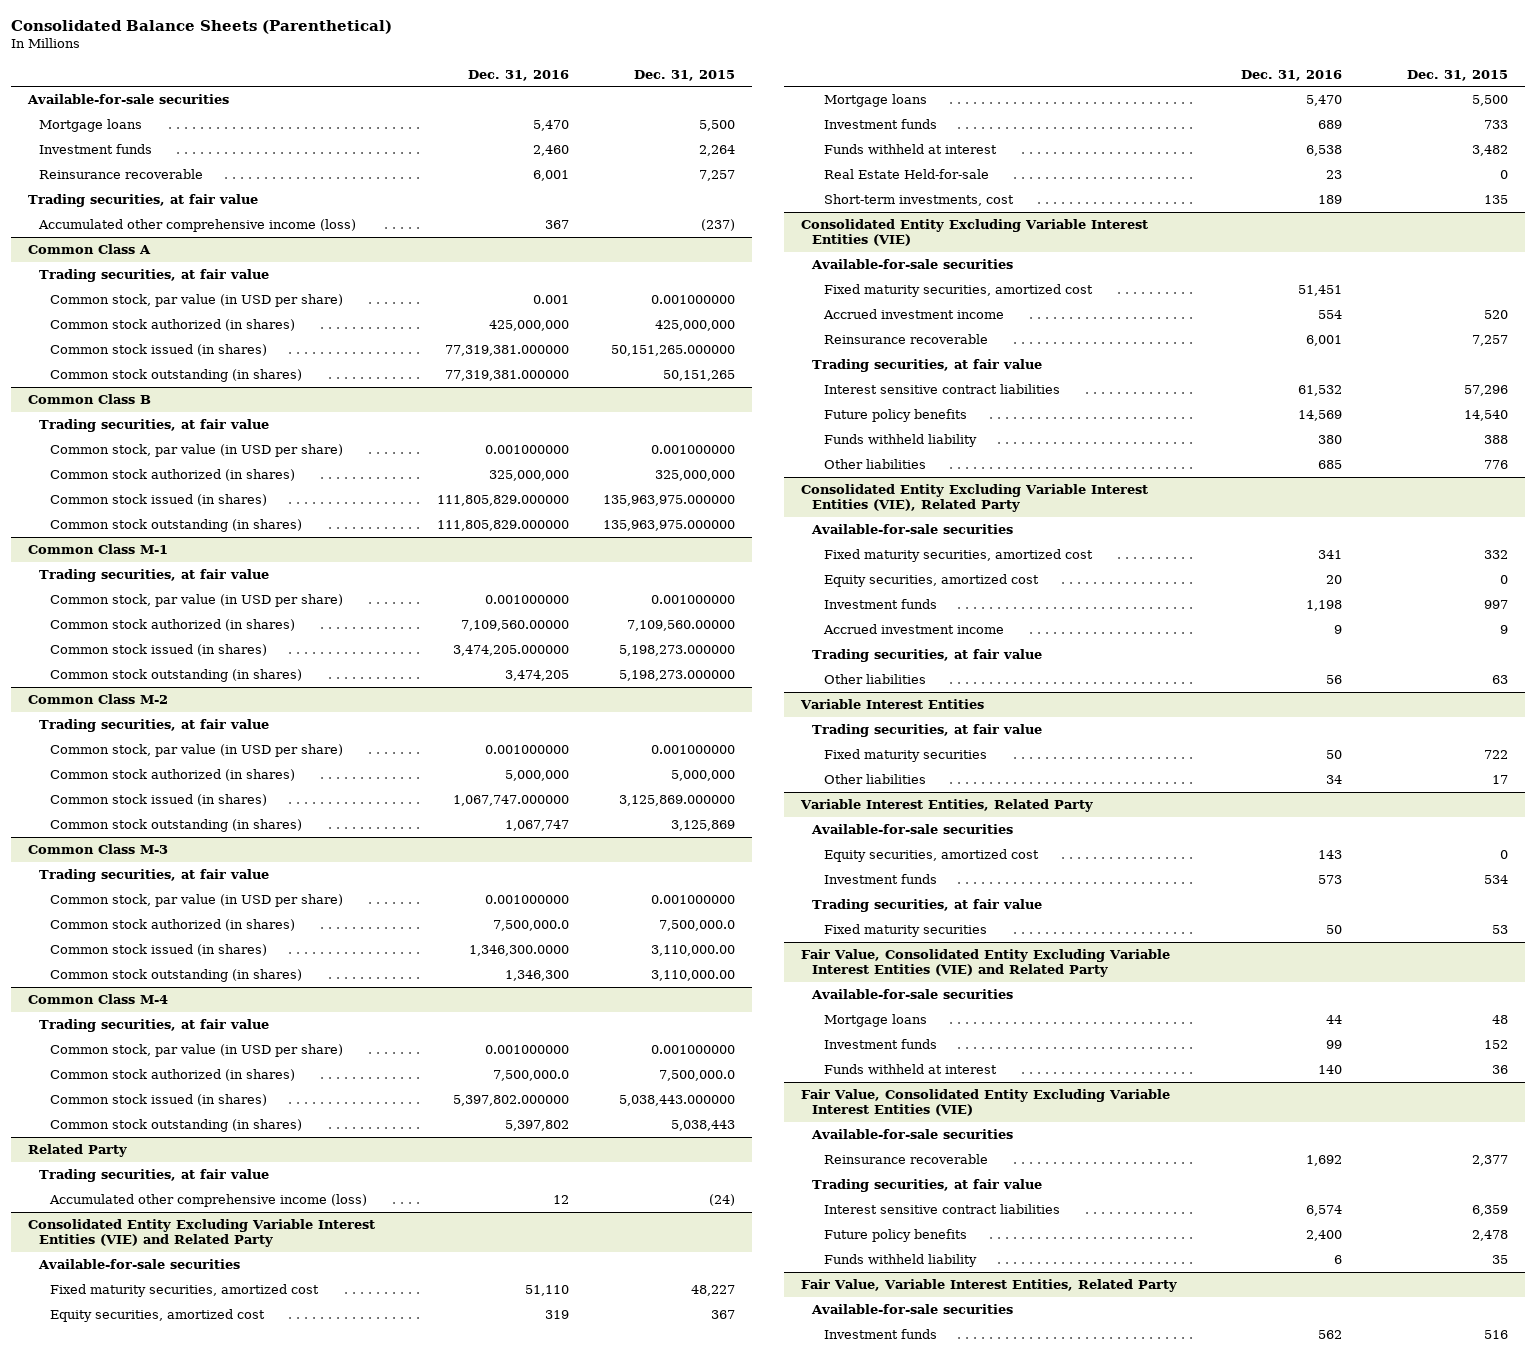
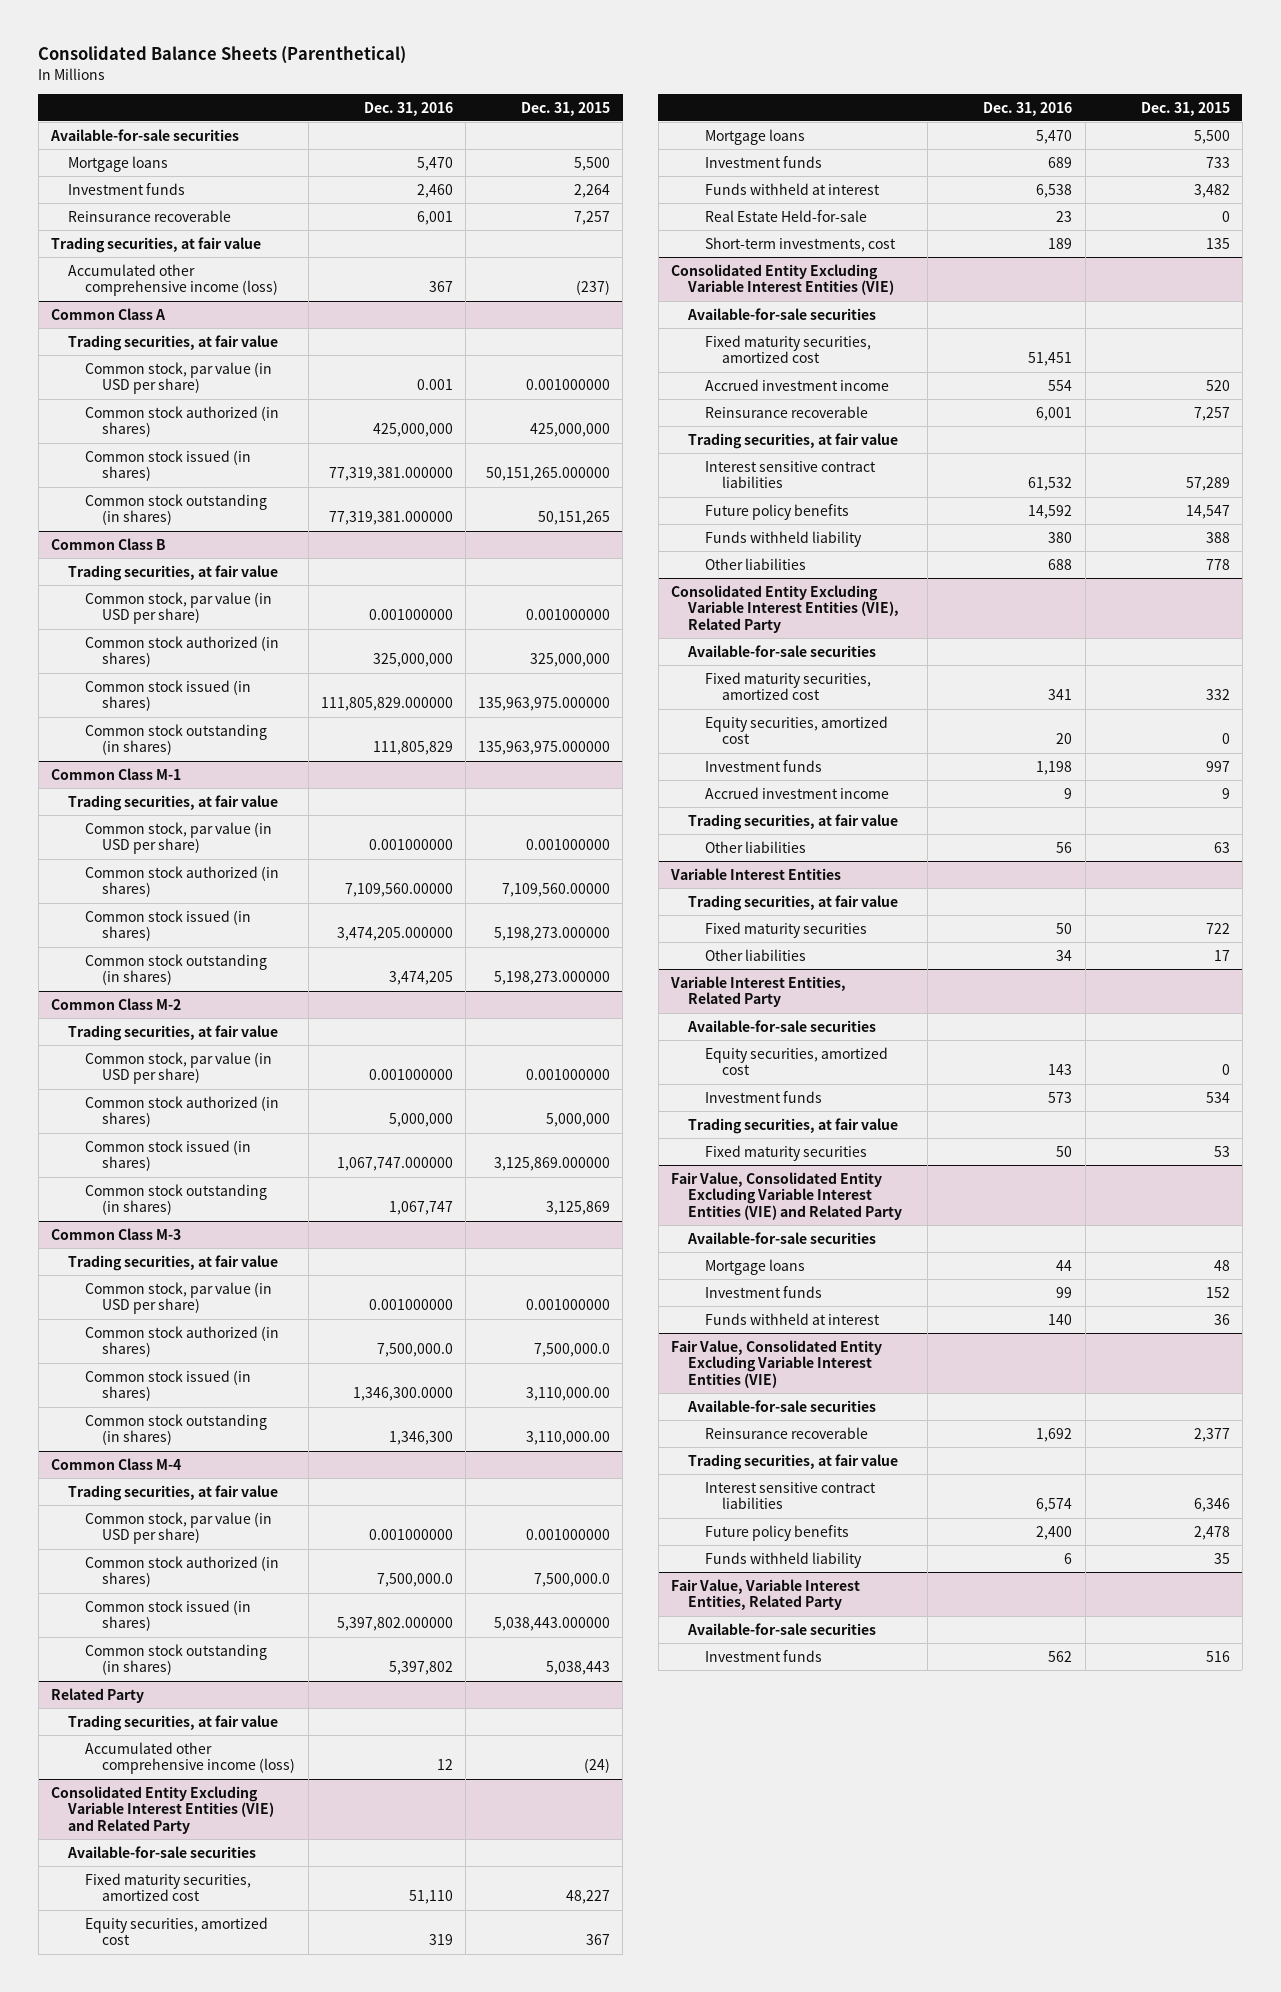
[437,520,570,532] 111,805,829.000000 -> [372,741,453,756] 111,805,829
[1463,385,1508,397] 57,296 -> [1185,477,1230,492] 57,289
[1298,410,1343,422] 14,569 -> [1028,504,1073,519] 14,592
[1463,410,1508,422] 14,540 -> [1185,504,1230,519] 14,547
[1318,460,1343,470] 685 -> [1048,558,1073,570] 688
[1483,460,1508,470] 776 -> [1205,558,1230,570] 778
[1471,1205,1508,1217] 6,359 -> [1193,1498,1230,1513] 6,346

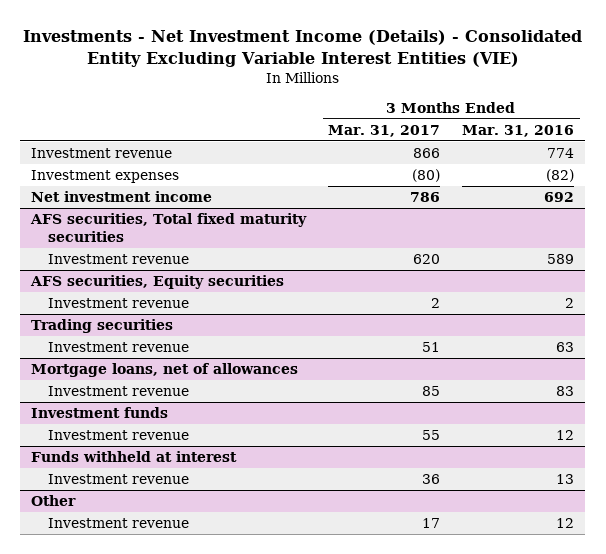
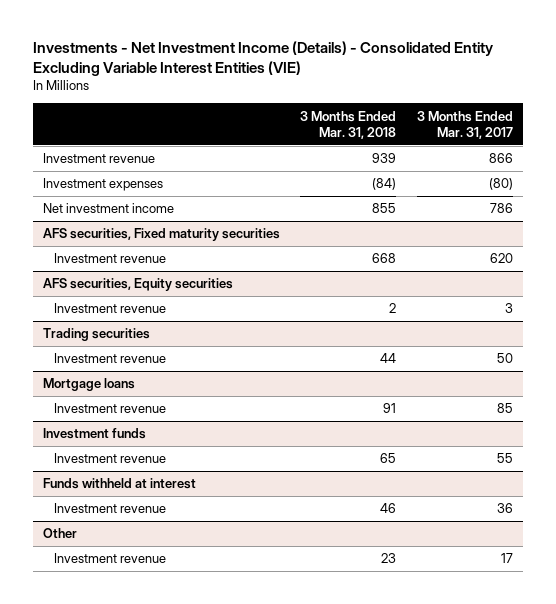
[462,124,575,137] Mar. 31, 2016 -> none
none -> [300,110,397,139] 3 Months Ended Mar. 31, 2018
[30,213,308,243] AFS securities, Total fixed maturity securities -> [42,228,280,242] AFS securities, Fixed maturity securities
[431,298,441,309] 2 -> [504,303,513,314] 3
[31,363,299,378] Mortgage loans, net of allowances -> none
[422,342,441,353] 51 -> [496,353,513,364] 50
none -> [42,378,135,392] Mortgage loans

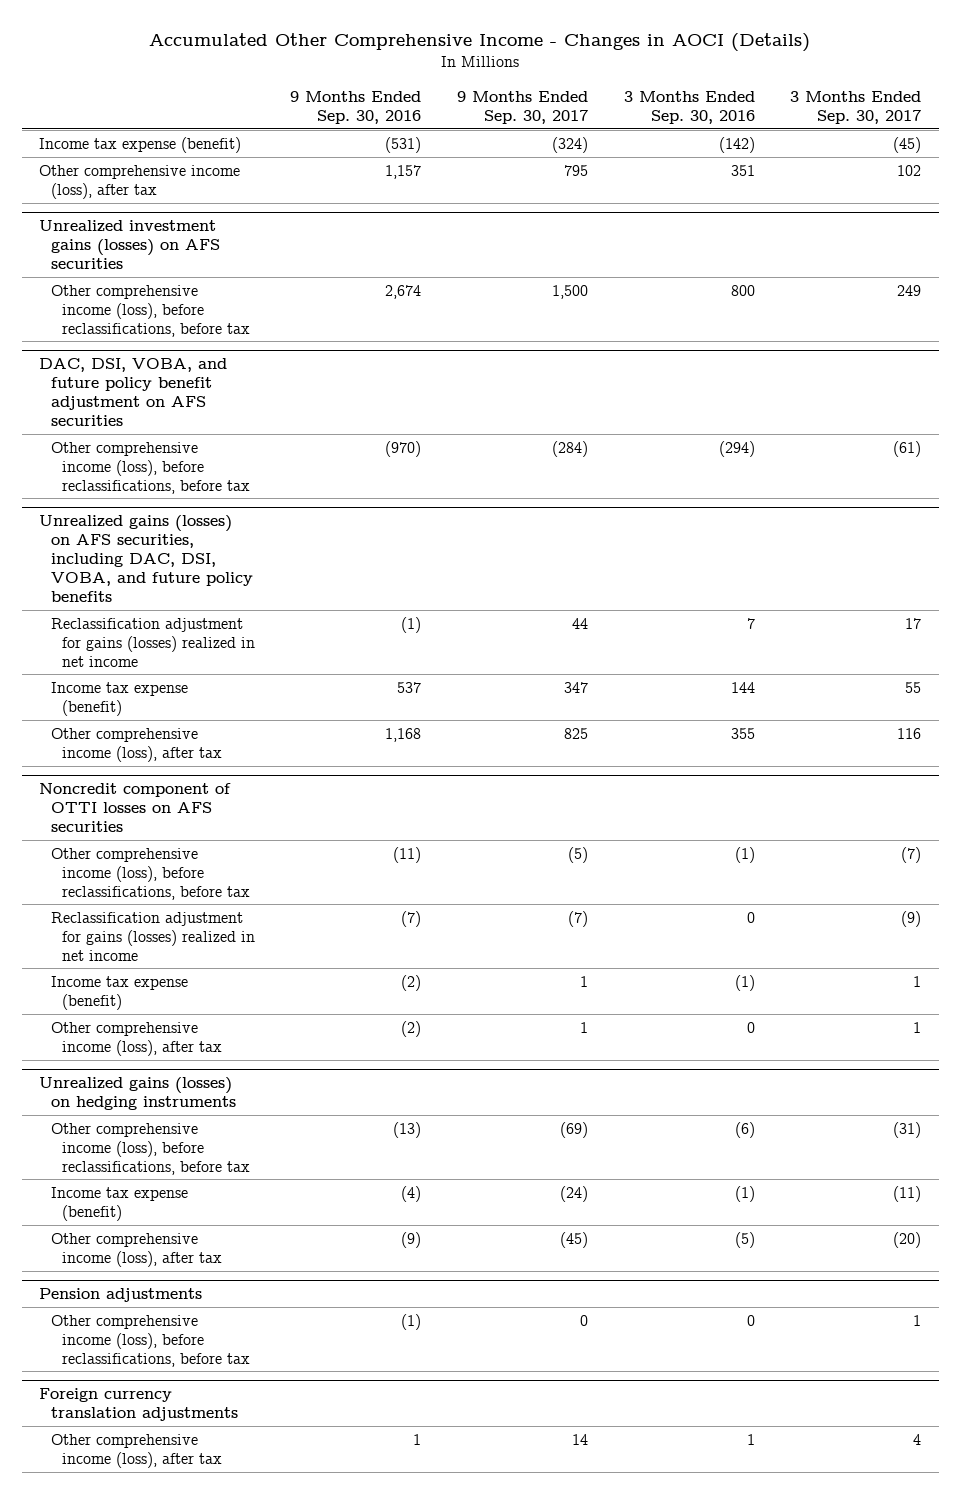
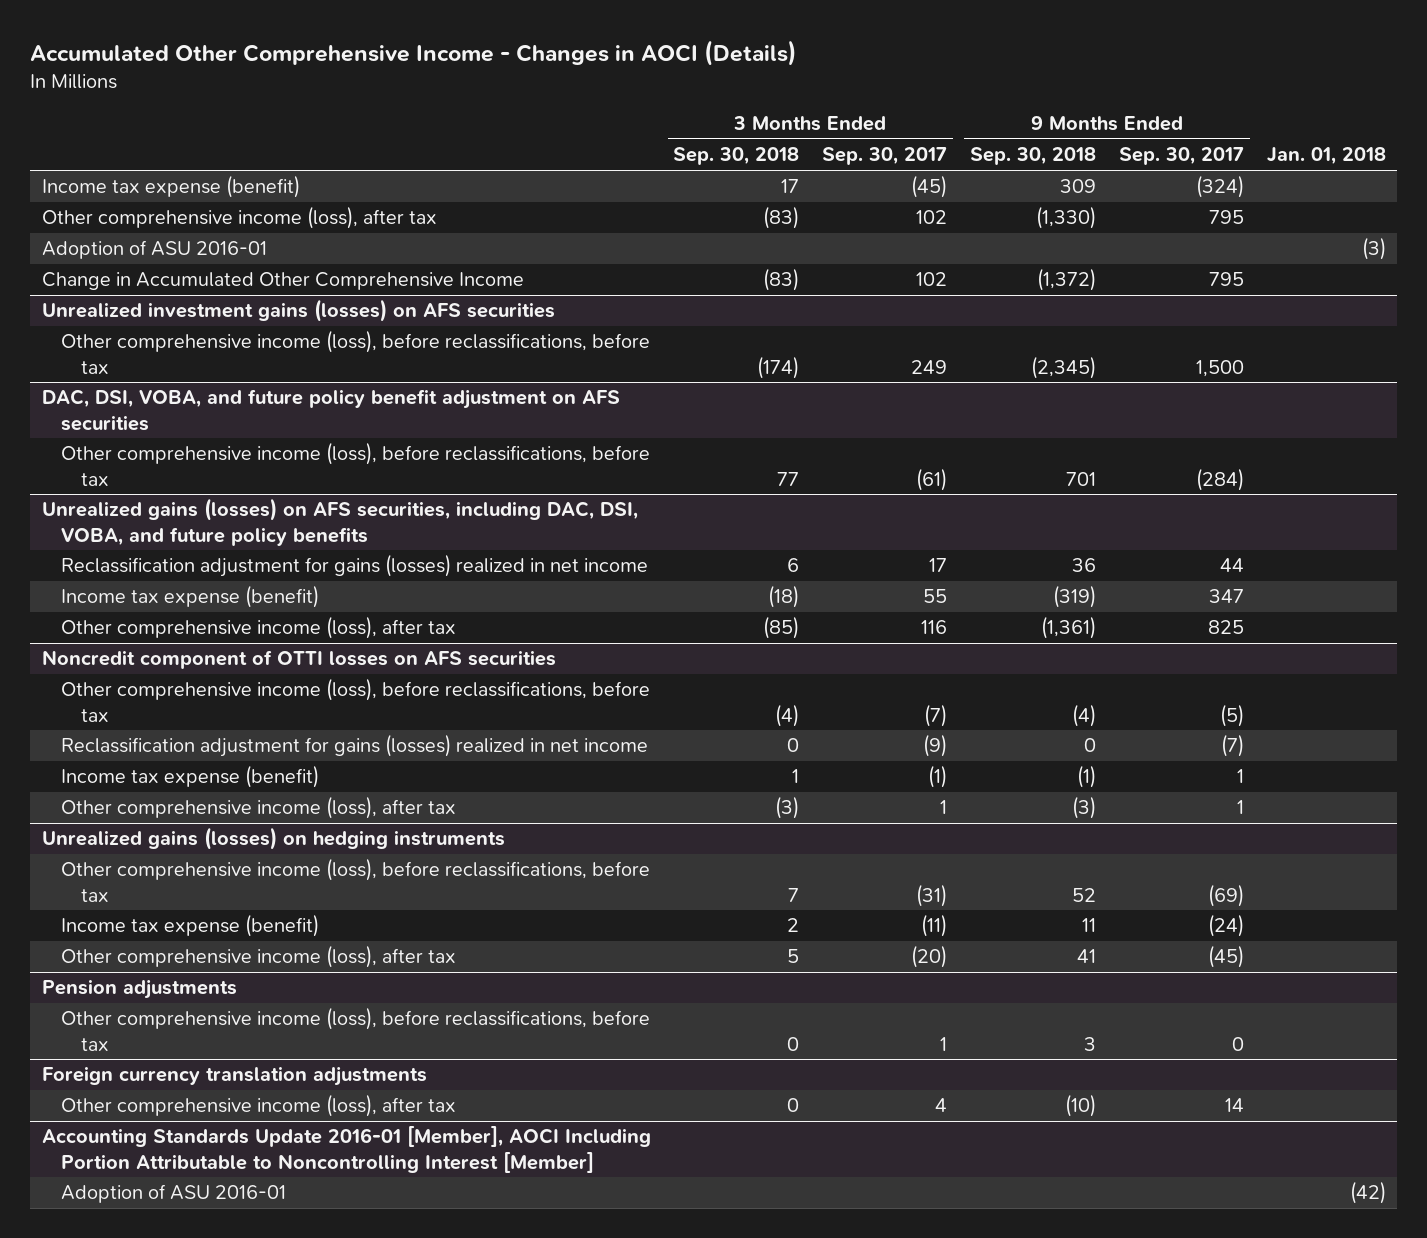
[290,90,422,124] 9 Months Ended Sep. 30, 2016 -> none
[623,90,755,124] 3 Months Ended Sep. 30, 2016 -> none
none -> [673,147,800,166] Sep. 30, 2018
none -> [970,147,1097,166] Sep. 30, 2018
none -> [1266,147,1386,166] Jan. 01, 2018
none -> [41,240,267,260] Adoption of ASU 2016-01
none -> [41,272,524,291] Change in Accumulated Other Comprehensive Income
[913,975,922,987] 1 -> [928,765,948,789] (1)
none -> [41,1126,651,1173] Accounting Standards Update 2016-01 [Member], AOCI Including Portion Attributable to Noncontrolling Interest [Member]
none -> [61,1184,287,1204] Adoption of ASU 2016-01

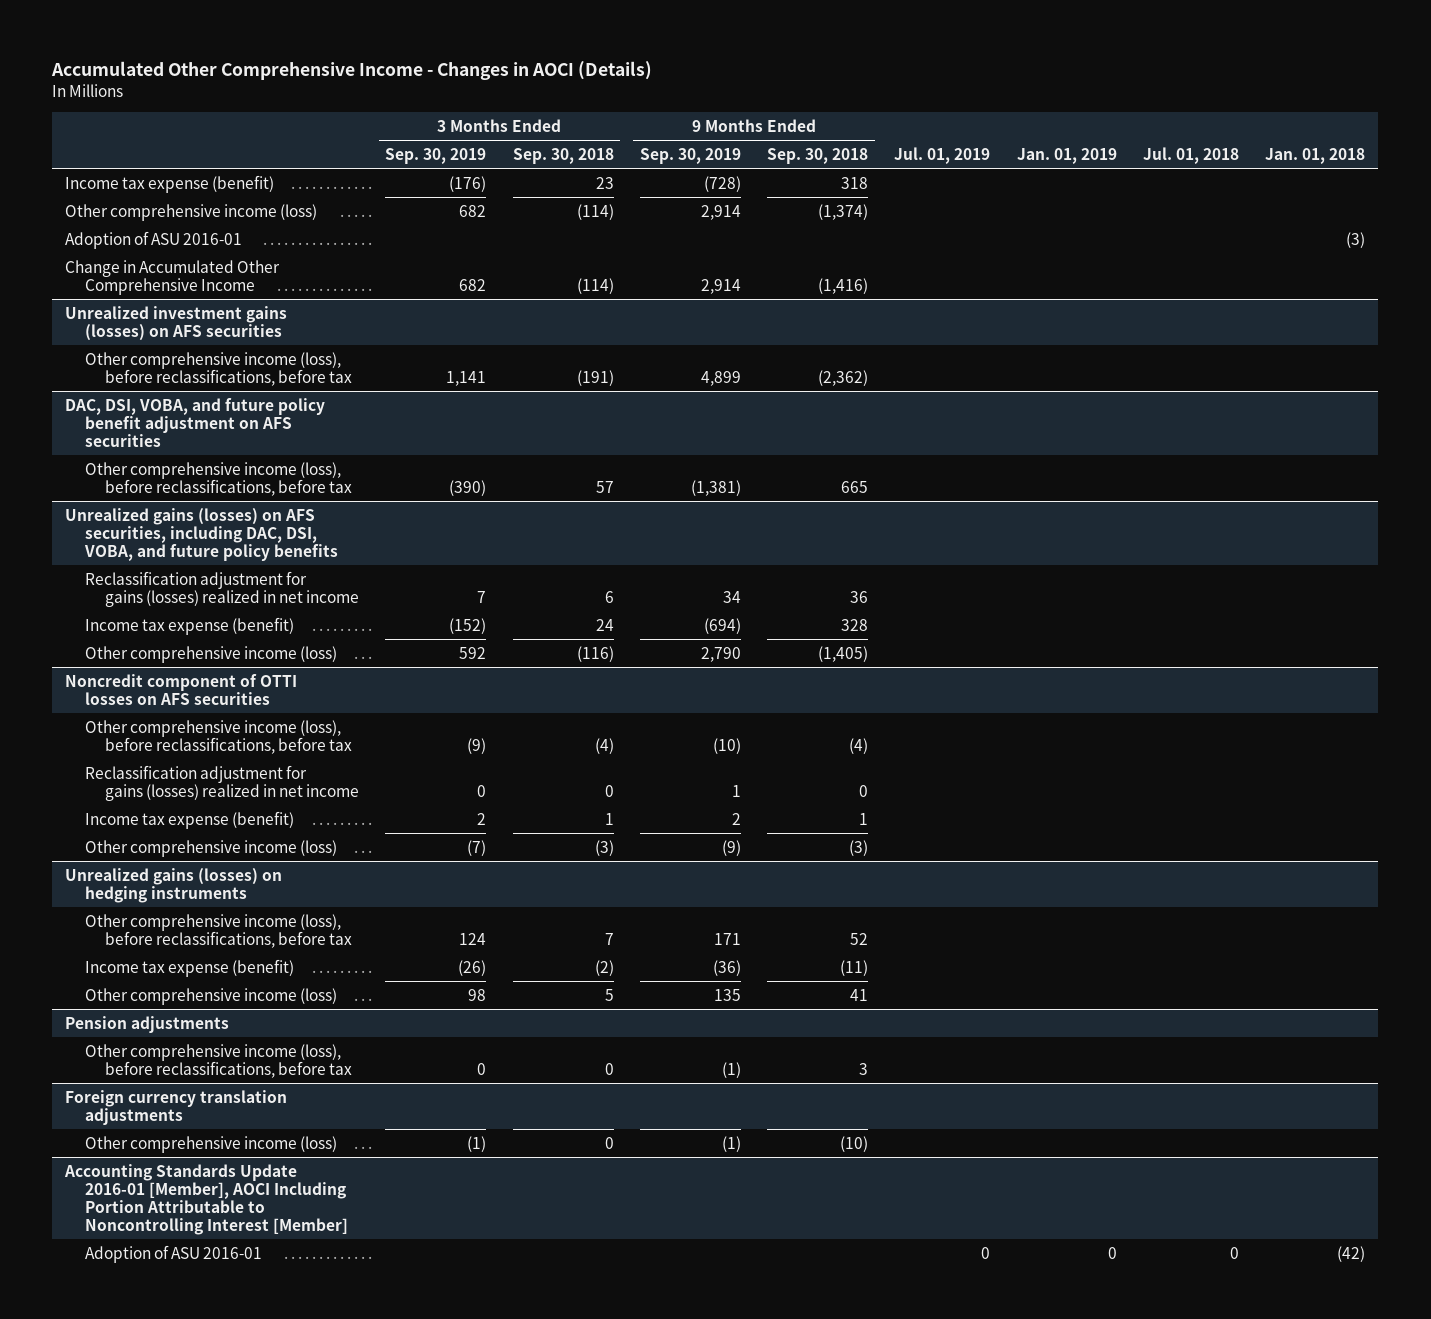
[822,147,948,166] Sep. 30, 2017 -> none
[1118,147,1244,166] Sep. 30, 2017 -> none
none -> [385,147,487,164] Sep. 30, 2019
none -> [639,147,741,164] Sep. 30, 2019
none -> [894,146,991,164] Jul. 01, 2019
none -> [1016,147,1117,164] Jan. 01, 2019
none -> [1142,146,1239,164] Jul. 01, 2018
[781,179,800,194] 17 -> [595,176,614,189] 23
[1060,179,1097,194] 309 -> [841,176,869,189] 318
[41,206,437,230] Other comprehensive income (loss), after tax -> [65,203,318,221] Other comprehensive income (loss)
[763,206,800,230] (83) -> [576,203,614,220] (114)
[1036,206,1097,230] (1,330) -> [818,203,869,220] (1,374)
[763,268,800,292] (83) -> [576,277,614,294] (114)
[1037,268,1097,292] (1,372) -> [818,277,869,294] (1,416)
[757,355,800,379] (174) -> [576,369,614,386] (191)
[1031,355,1097,379] (2,345) -> [818,369,869,386] (2,362)
[777,471,800,486] 77 -> [595,480,614,493] 57
[1066,471,1097,486] 701 -> [841,480,869,493] 665
[768,585,800,609] (18) -> [595,618,614,631] 24
[1053,585,1097,609] (319) -> [841,618,869,631] 328
[61,616,457,640] Other comprehensive income (loss), after tax -> [85,645,338,663] Other comprehensive income (loss)
[763,616,800,640] (85) -> [576,645,614,662] (116)
[1041,616,1097,640] (1,361) -> [818,645,869,662] (1,405)
[1077,765,1097,789] (1) -> [859,812,869,825] 1
[61,796,457,820] Other comprehensive income (loss), after tax -> [85,839,338,857] Other comprehensive income (loss)
[787,918,800,933] 2 -> [594,959,614,976] (2)
[1082,918,1097,933] 11 -> [840,959,869,976] (11)
[61,945,457,969] Other comprehensive income (loss), after tax -> [85,987,338,1005] Other comprehensive income (loss)
[61,1094,457,1118] Other comprehensive income (loss), after tax -> [85,1135,338,1153] Other comprehensive income (loss)

